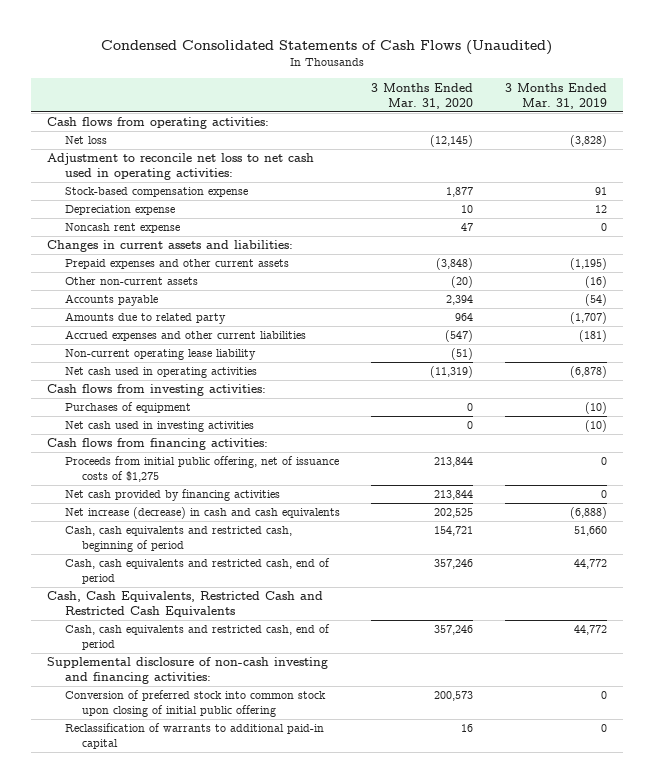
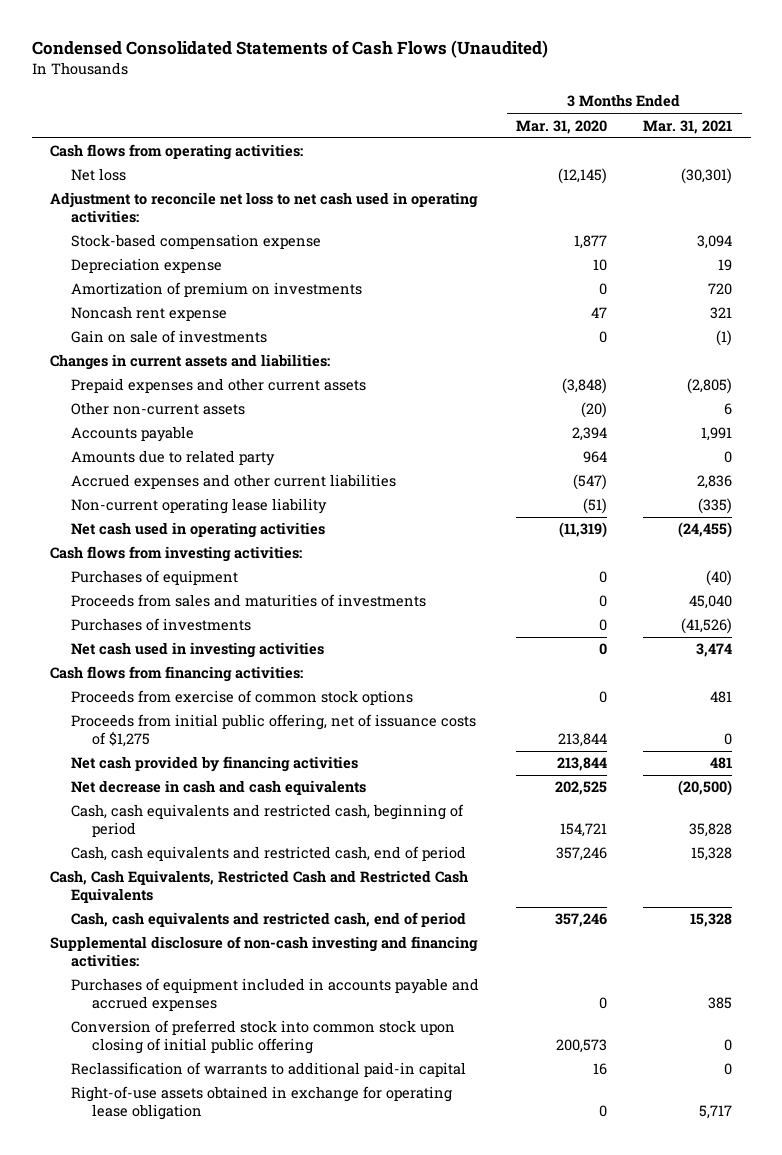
[505,82,608,109] 3 Months Ended Mar. 31, 2019 -> none
none -> [643,119,733,134] Mar. 31, 2021
none -> [71,282,363,298] Amortization of premium on investments
none -> [71,330,268,344] Gain on sale of investments
none -> [71,594,427,608] Proceeds from sales and maturities of investments
none -> [71,618,252,632] Purchases of investments
none -> [71,690,414,706] Proceeds from exercise of common stock options
[64,507,340,520] Net increase (decrease) in cash and cash equivalents -> [71,780,367,796] Net decrease in cash and cash equivalents
none -> [71,978,480,1011] Purchases of equipment included in accounts payable and accrued expenses
none -> [71,1086,453,1120] Right-of-use assets obtained in exchange for operating lease obligation

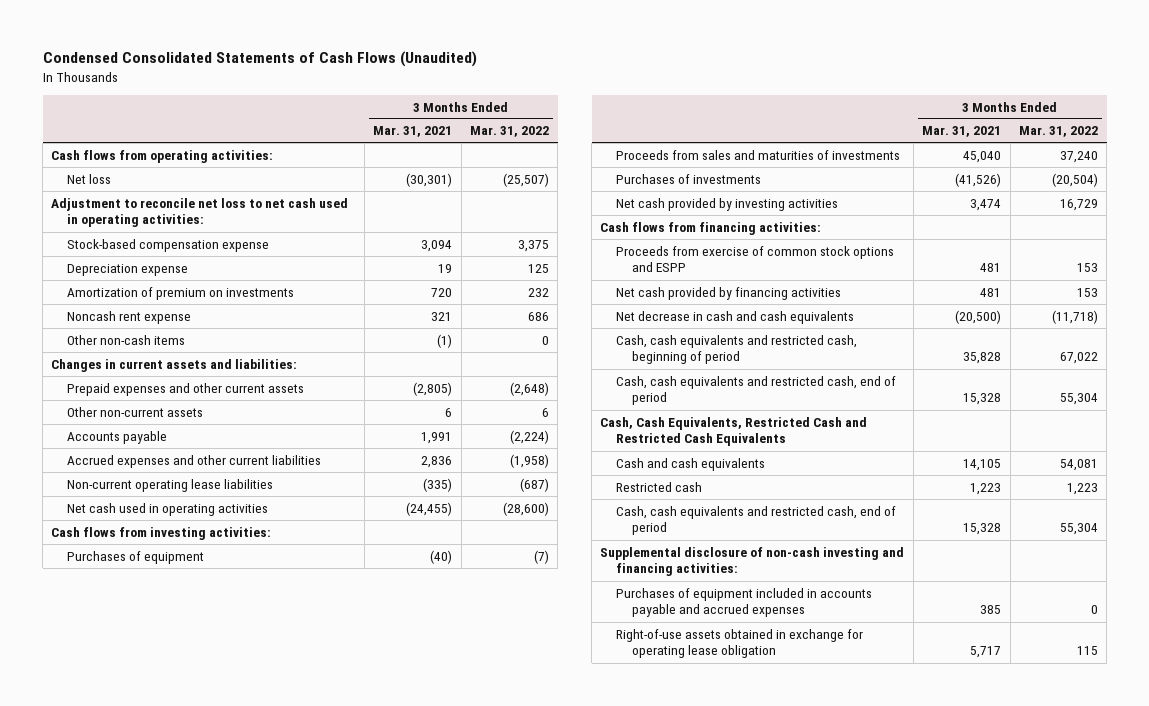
[515,119,607,134] Mar. 31, 2020 -> none
none -> [470,126,550,138] Mar. 31, 2022
[71,330,268,344] Gain on sale of investments -> none
none -> [67,334,186,345] Other non-cash items
[71,450,276,467] Amounts due to related party -> none
[71,498,328,515] Non-current operating lease liability -> [67,478,274,492] Non-current operating lease liabilities
[71,642,325,659] Net cash used in investing activities -> [616,197,839,211] Net cash provided by investing activities
[71,714,477,747] Proceeds from initial public offering, net of issuance costs of $1,275 -> none
[71,690,414,706] Proceeds from exercise of common stock options -> [616,245,895,273] Proceeds from exercise of common stock options and ESPP
none -> [616,457,766,471] Cash and cash equivalents
none -> [616,481,703,492] Restricted cash
[71,1020,456,1054] Conversion of preferred stock into common stock upon closing of initial public offering -> none
[71,1062,467,1078] Reclassification of warrants to additional paid-in capital -> none

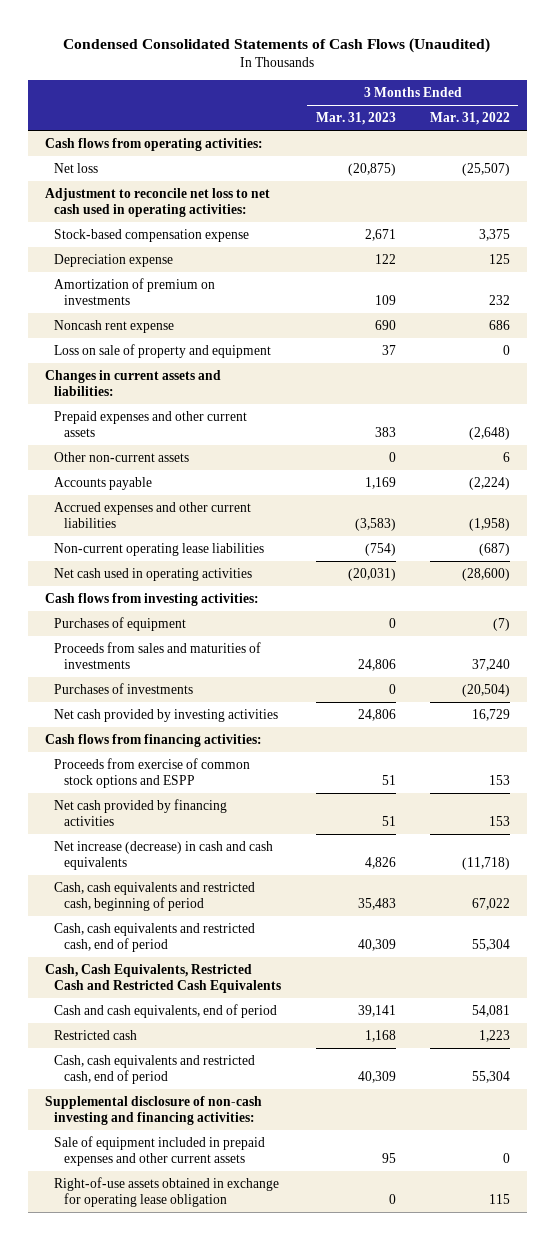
[373,126,453,138] Mar. 31, 2021 -> none
none -> [315,112,396,126] Mar. 31, 2023
[67,334,186,345] Other non-cash items -> none
none -> [54,343,272,358] Loss on sale of property and equipment
[616,310,855,324] Net decrease in cash and cash equivalents -> [54,840,274,871] Net increase (decrease) in cash and cash equivalents
[616,457,766,471] Cash and cash equivalents -> [54,1003,278,1018] Cash and cash equivalents, end of period
[616,587,873,618] Purchases of equipment included in accounts payable and accrued expenses -> none
none -> [54,1135,266,1167] Sale of equipment included in prepaid expenses and other current assets

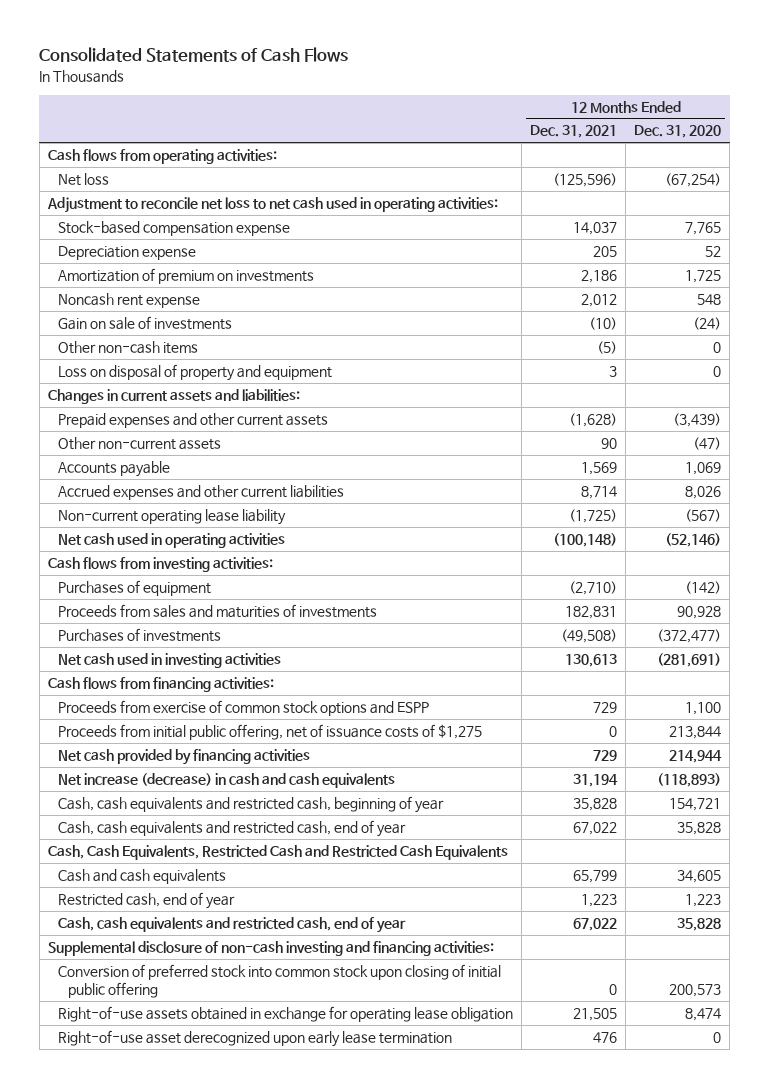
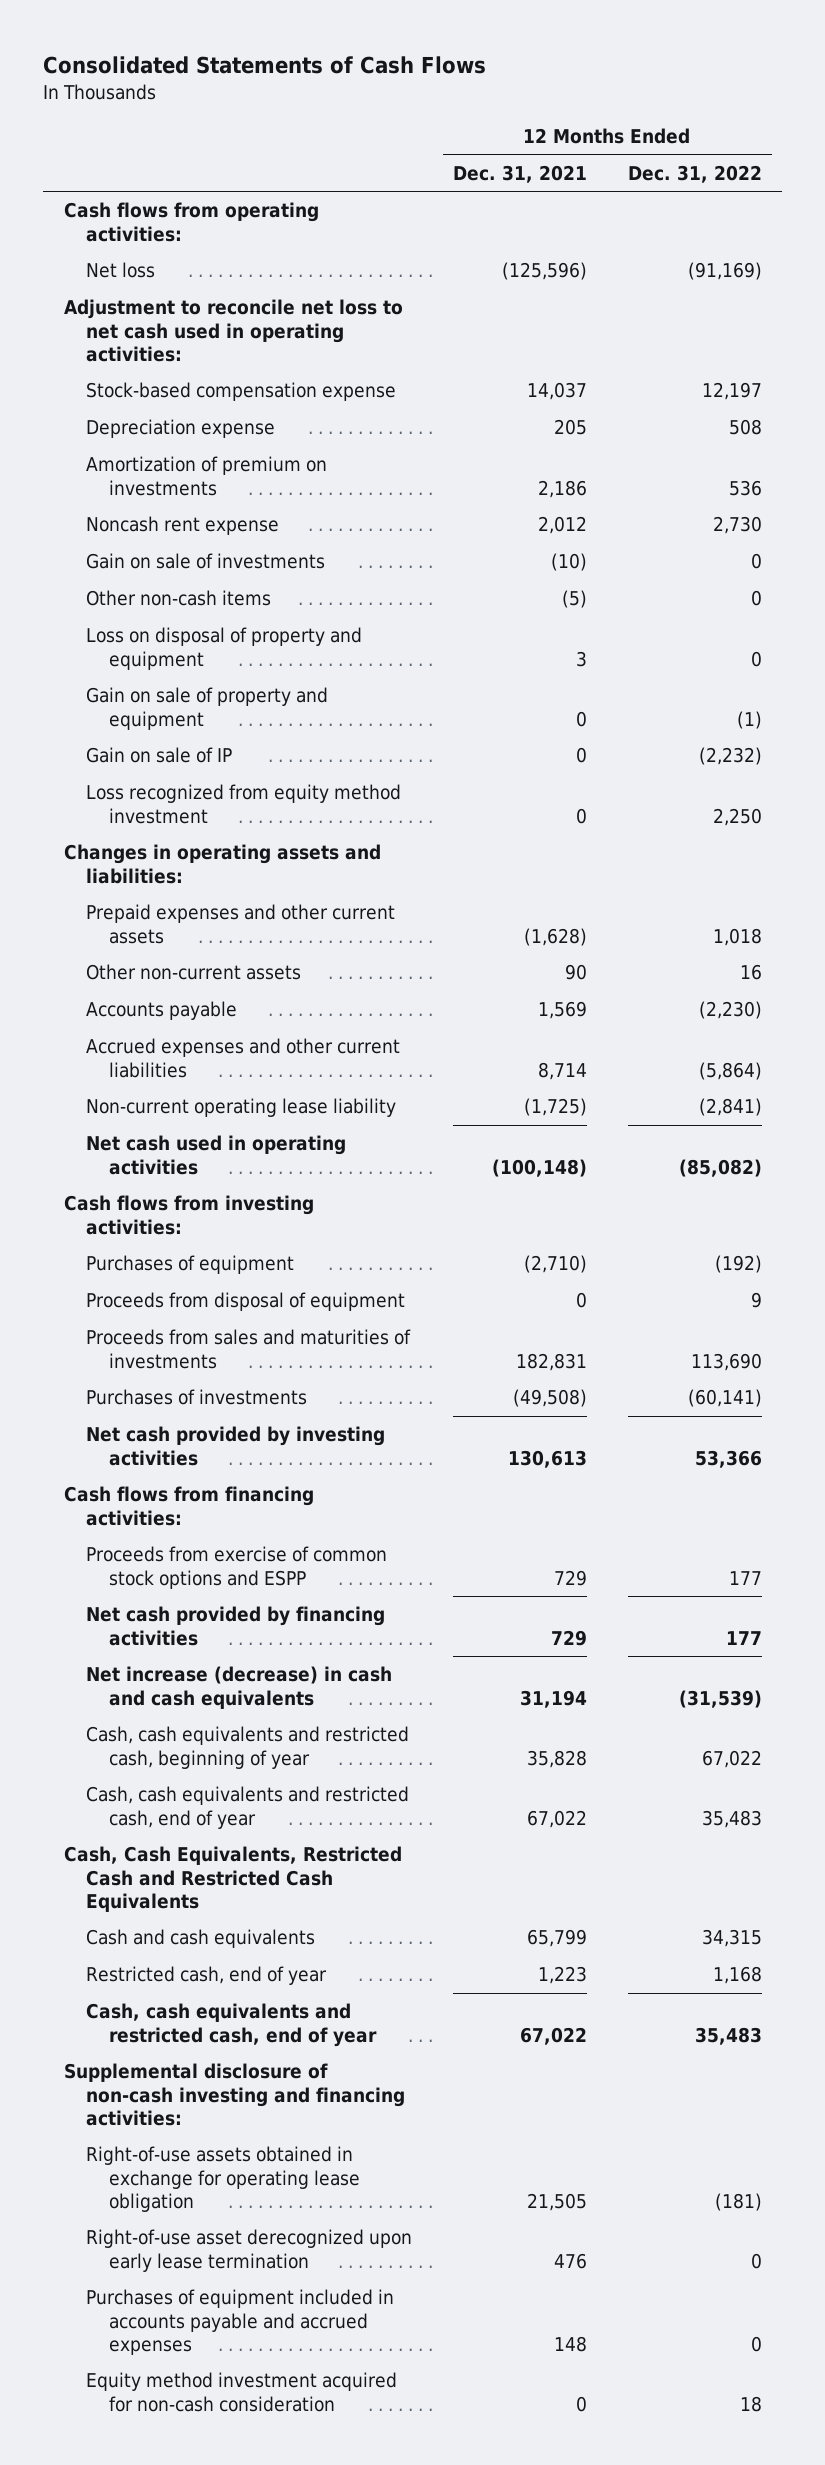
[634,125,722,139] Dec. 31, 2020 -> none
none -> [627,165,762,184] Dec. 31, 2022
none -> [86,687,329,730] Gain on sale of property and equipment
none -> [86,747,233,764] Gain on sale of IP
none -> [86,784,402,824] Loss recognized from equity method investment
[47,388,300,404] Changes in current assets and liabilities: -> [63,844,381,884] Changes in operating assets and liabilities:
none -> [86,1292,406,1312] Proceeds from disposal of equipment
[57,652,281,668] Net cash used in investing activities -> [86,1426,386,1466] Net cash provided by investing activities
[57,723,482,740] Proceeds from initial public offering, net of issuance costs of $1,275 -> none
[57,963,501,998] Conversion of preferred stock into common stock upon closing of initial public offering -> none
none -> [86,2289,395,2355] Purchases of equipment included in accounts payable and accrued expenses
none -> [86,2372,398,2412] Equity method investment acquired for non-cash consideration

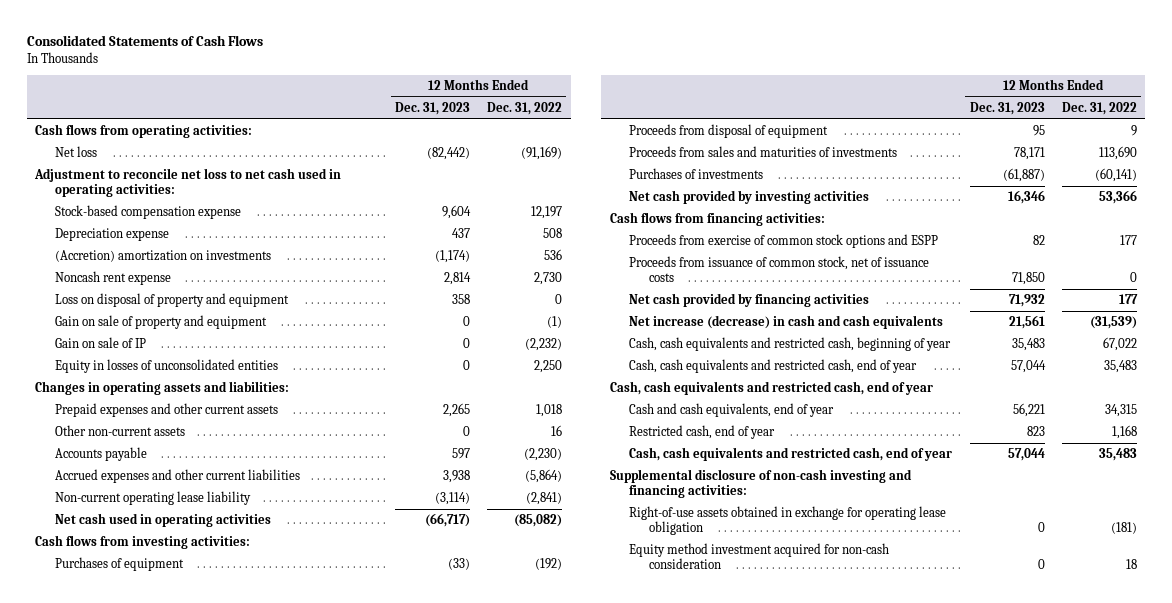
[452,165,587,184] Dec. 31, 2021 -> none
none -> [394,102,470,116] Dec. 31, 2023
[86,456,328,496] Amortization of premium on investments -> [54,250,271,263] (Accretion) amortization on investments
[86,553,326,570] Gain on sale of investments -> none
[86,590,272,607] Other non-cash items -> none
[86,784,402,824] Loss recognized from equity method investment -> [54,359,278,374] Equity in losses of unconsolidated entities
none -> [629,256,930,283] Proceeds from issuance of common stock, net of issuance costs
[63,1846,402,1912] Cash, Cash Equivalents, Restricted Cash and Restricted Cash Equivalents -> [609,381,933,396] Cash, cash equivalents and restricted cash, end of year
[86,1929,316,1949] Cash and cash equivalents -> [629,403,835,418] Cash and cash equivalents, end of year
[86,2229,413,2272] Right-of-use asset derecognized upon early lease termination -> none
[86,2289,395,2355] Purchases of equipment included in accounts payable and accrued expenses -> none

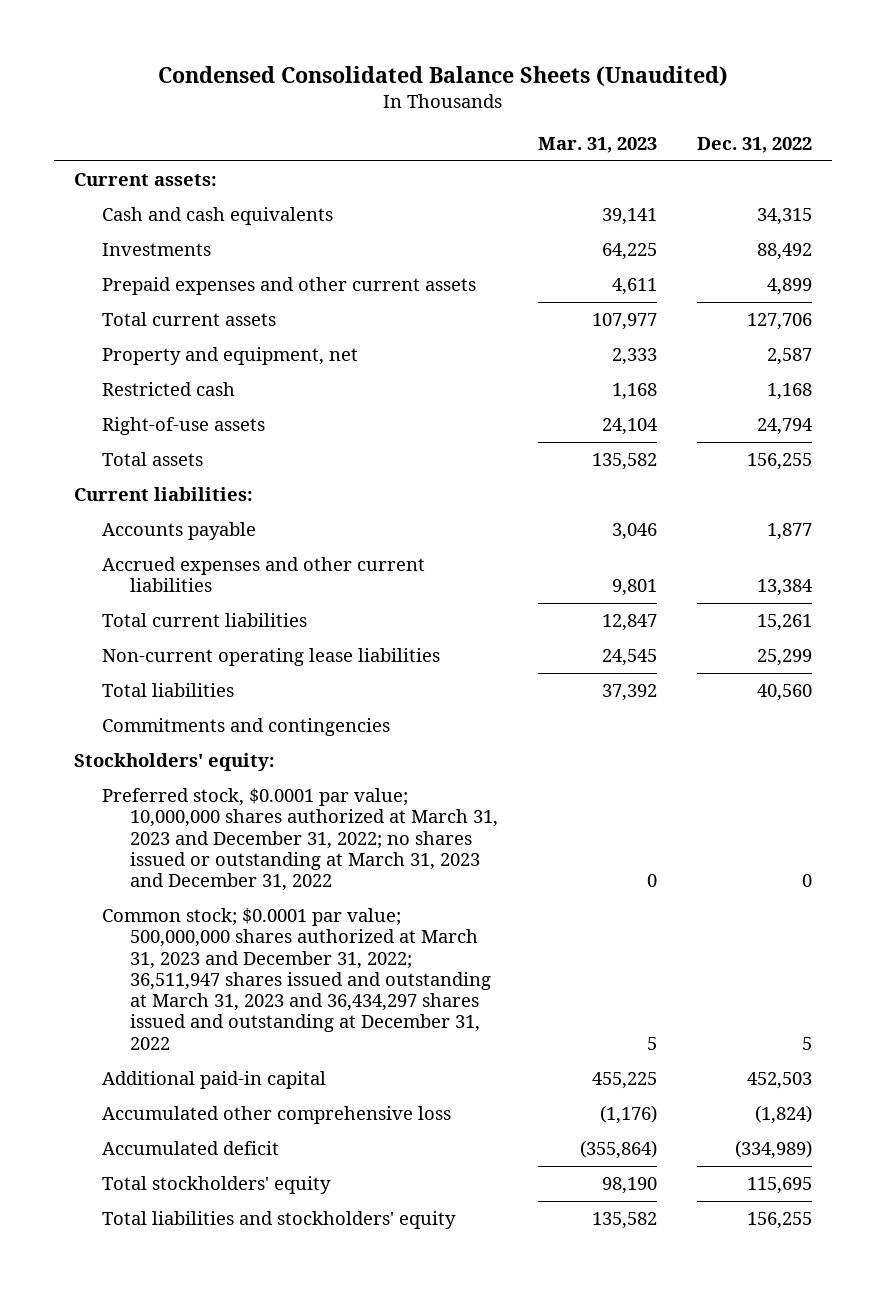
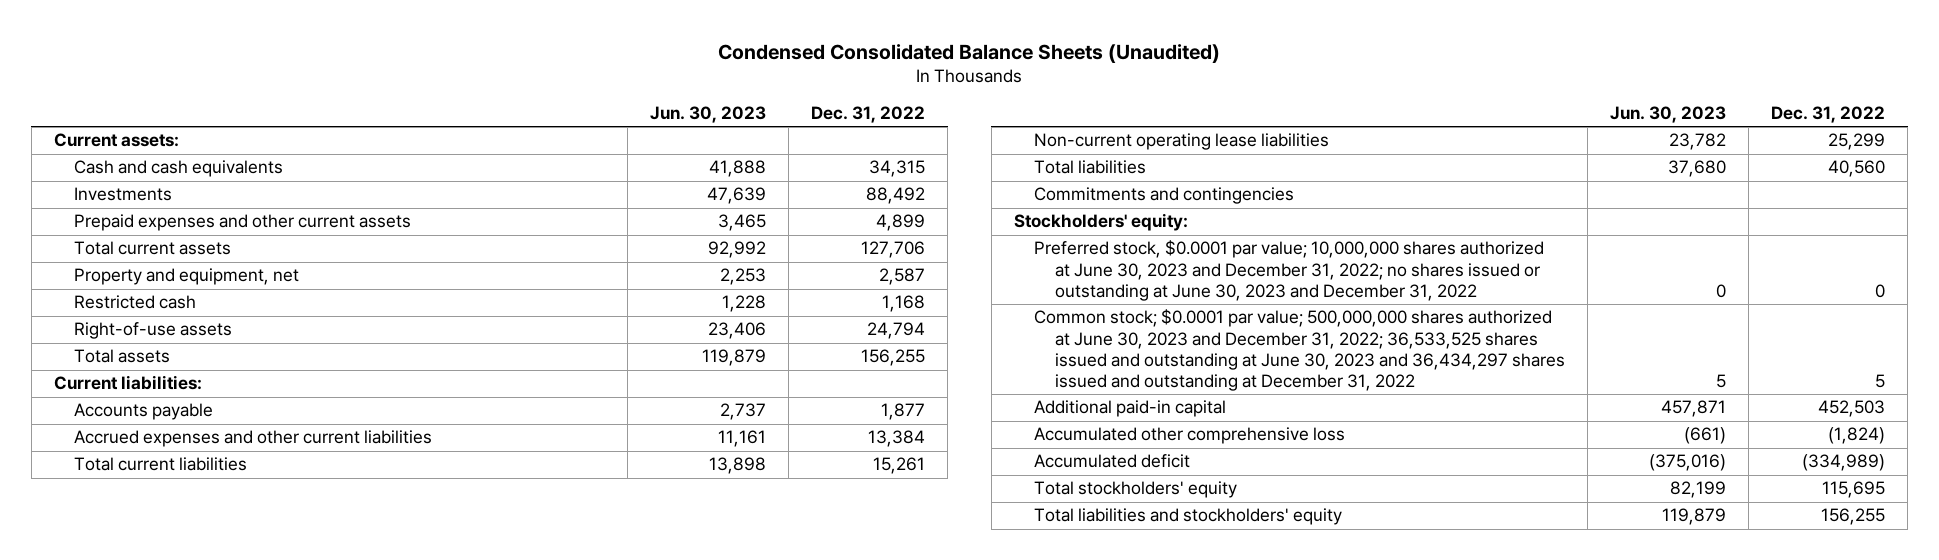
[537,137,657,154] Mar. 31, 2023 -> none
none -> [649,106,766,124] Jun. 30, 2023
[101,788,499,892] Preferred stock, $0.0001 par value; 10,000,000 shares authorized at March 31, 2023 and December 31, 2022; no shares issued or outstanding at March 31, 2023 and December 31, 2022 -> [1034,240,1545,301] Preferred stock, $0.0001 par value; 10,000,000 shares authorized at June 30, 2023 and December 31, 2022; no shares issued or outstanding at June 30, 2023 and December 31, 2022
[101,908,492,1050] Common stock; $0.0001 par value; 500,000,000 shares authorized at March 31, 2023 and December 31, 2022; 36,511,947 shares issued and outstanding at March 31, 2023 and 36,434,297 shares issued and outstanding at December 31, 2022 -> [1034,309,1565,391] Common stock; $0.0001 par value; 500,000,000 shares authorized at June 30, 2023 and December 31, 2022; 36,533,525 shares issued and outstanding at June 30, 2023 and 36,434,297 shares issued and outstanding at December 31, 2022

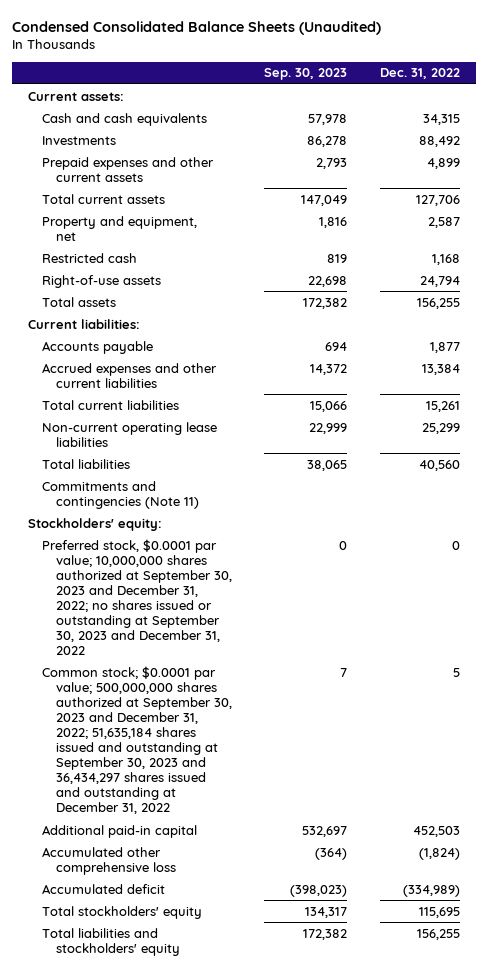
[649,106,766,124] Jun. 30, 2023 -> none
none -> [264,68,348,81] Sep. 30, 2023
[1034,187,1295,205] Commitments and contingencies -> [41,480,199,509] Commitments and contingencies (Note 11)
[1034,240,1545,301] Preferred stock, $0.0001 par value; 10,000,000 shares authorized at June 30, 2023 and December 31, 2022; no shares issued or outstanding at June 30, 2023 and December 31, 2022 -> [41,538,232,655] Preferred stock, $0.0001 par value; 10,000,000 shares authorized at September 30, 2023 and December 31, 2022; no shares issued or outstanding at September 30, 2023 and December 31, 2022
[1034,309,1565,391] Common stock; $0.0001 par value; 500,000,000 shares authorized at June 30, 2023 and December 31, 2022; 36,533,525 shares issued and outstanding at June 30, 2023 and 36,434,297 shares issued and outstanding at December 31, 2022 -> [41,665,232,815] Common stock; $0.0001 par value; 500,000,000 shares authorized at September 30, 2023 and December 31, 2022; 51,635,184 shares issued and outstanding at September 30, 2023 and 36,434,297 shares issued and outstanding at December 31, 2022

